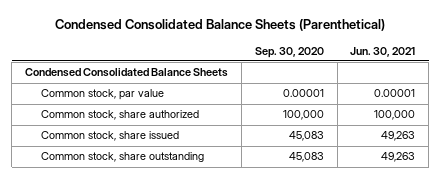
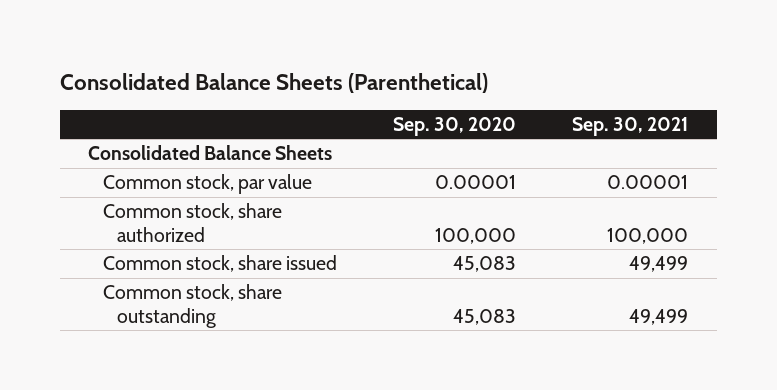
[55,19,386,32] Condensed Consolidated Balance Sheets (Parenthetical) -> [60,73,489,94] Consolidated Balance Sheets (Parenthetical)
[350,46,416,57] Jun. 30, 2021 -> none
none -> [572,116,689,136] Sep. 30, 2021
[25,68,229,78] Condensed Consolidated Balance Sheets -> [88,145,333,161] Consolidated Balance Sheets

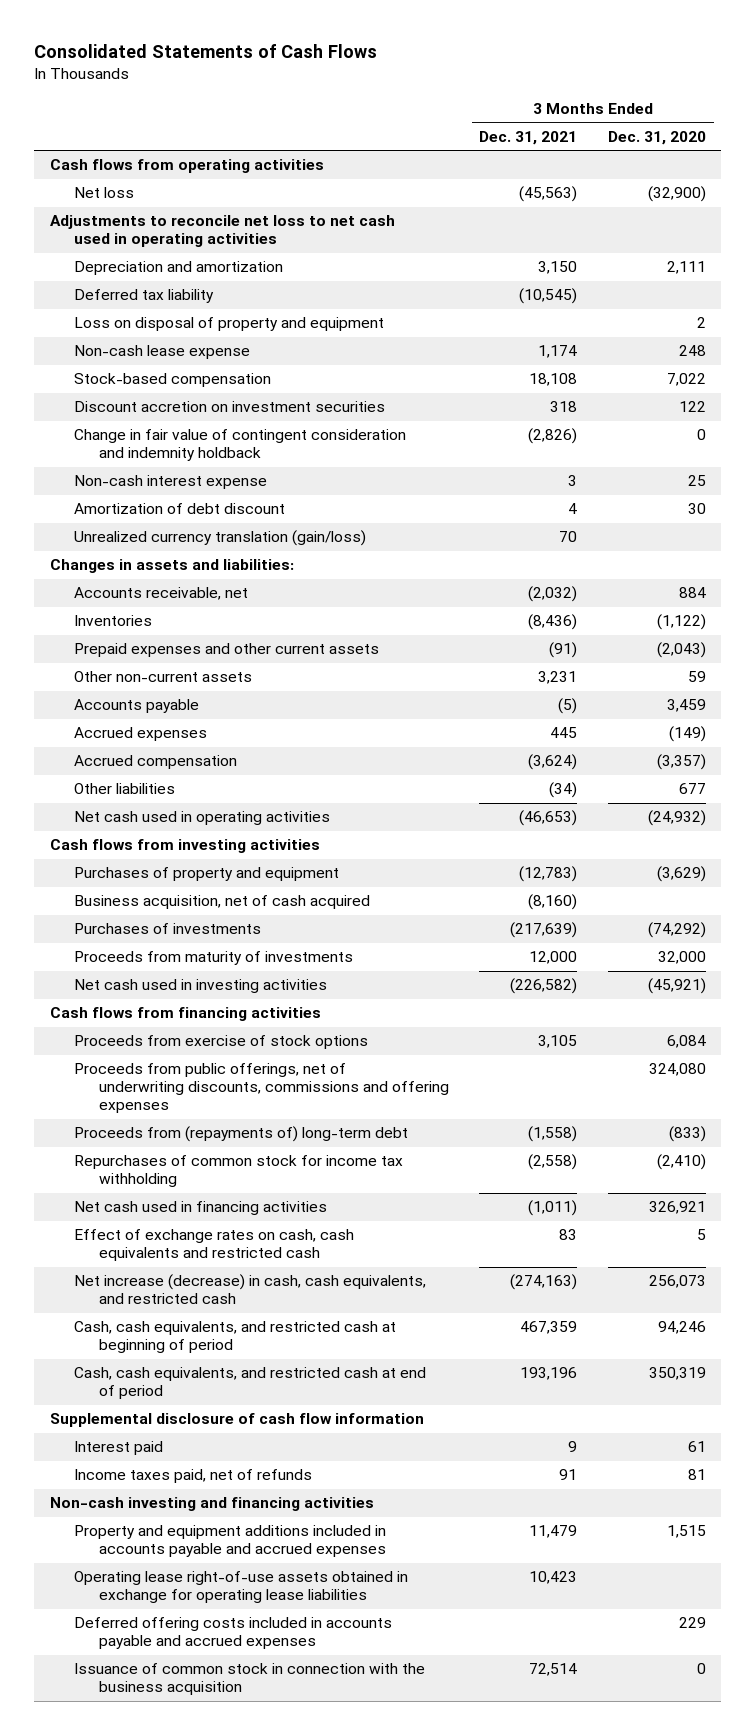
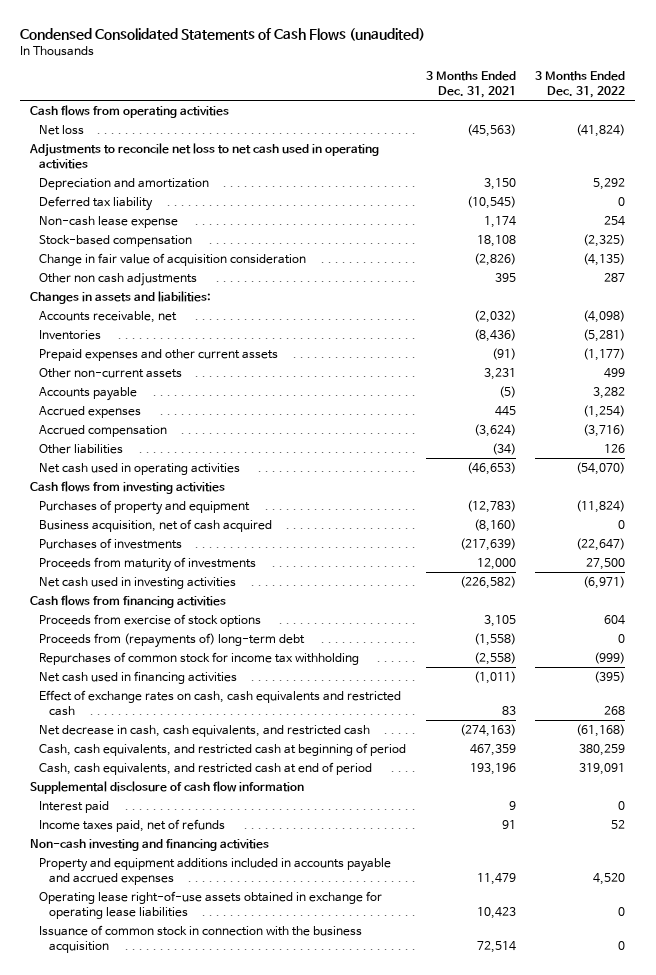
[34,44,378,59] Consolidated Statements of Cash Flows -> [20,27,426,41] Condensed Consolidated Statements of Cash Flows (unaudited)
[607,131,706,146] Dec. 31, 2020 -> none
none -> [535,71,626,99] 3 Months Ended Dec. 31, 2022
[74,317,385,332] Loss on disposal of property and equipment -> none
[74,401,386,413] Discount accretion on investment securities -> none
[74,475,268,490] Non-cash interest expense -> none
[74,503,286,515] Amortization of debt discount -> none
[74,530,367,547] Unrealized currency translation (gain/loss) -> none
[74,429,407,462] Change in fair value of contingent consideration and indemnity holdback -> [39,252,307,266] Change in fair value of acquisition consideration
none -> [39,272,198,286] Other non cash adjustments
[74,1063,449,1114] Proceeds from public offerings, net of underwriting discounts, commissions and offering expenses -> none
[74,1274,427,1305] Net increase (decrease) in cash, cash equivalents, and restricted cash -> [39,724,371,737] Net decrease in cash, cash equivalents, and restricted cash
[74,1617,393,1650] Deferred offering costs included in accounts payable and accrued expenses -> none

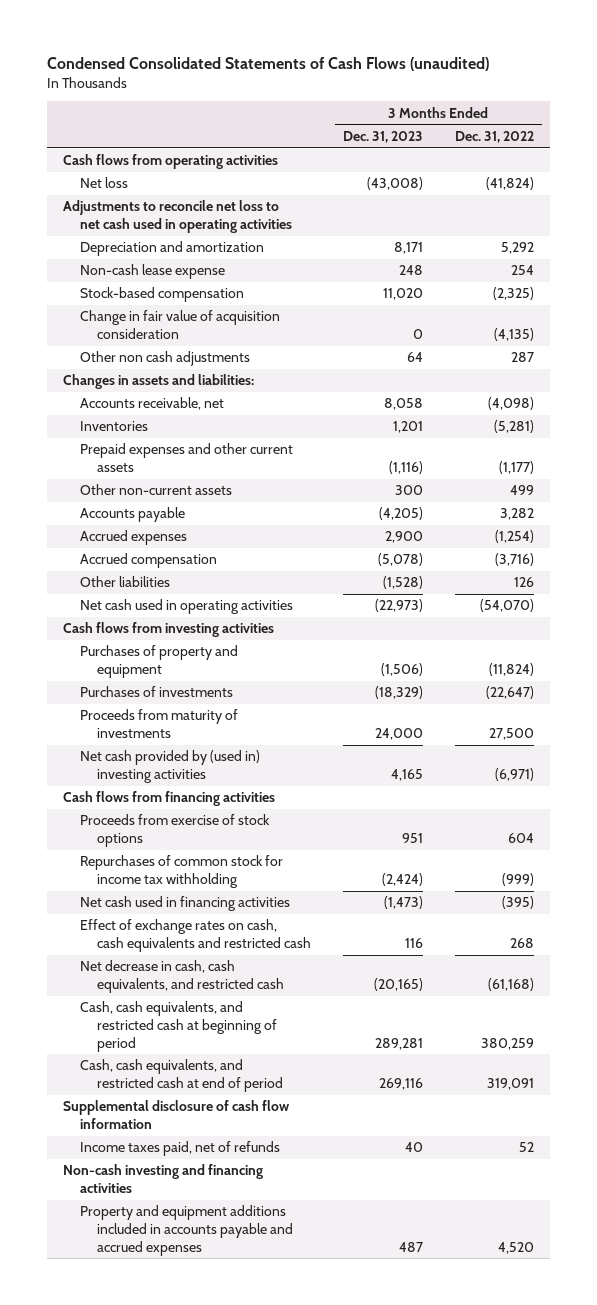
[425,71,516,99] 3 Months Ended Dec. 31, 2021 -> none
none -> [342,131,423,144] Dec. 31, 2023
[39,195,154,211] Deferred tax liability -> none
[39,518,273,532] Business acquisition, net of cash acquired -> none
[39,576,237,589] Net cash used in investing activities -> [80,750,261,784] Net cash provided by (used in) investing activities
[39,632,306,648] Proceeds from (repayments of) long-term debt -> none
[39,800,110,813] Interest paid -> none
[39,890,383,919] Operating lease right-of-use assets obtained in exchange for operating lease liabilities -> none
[39,924,363,953] Issuance of common stock in connection with the business acquisition -> none

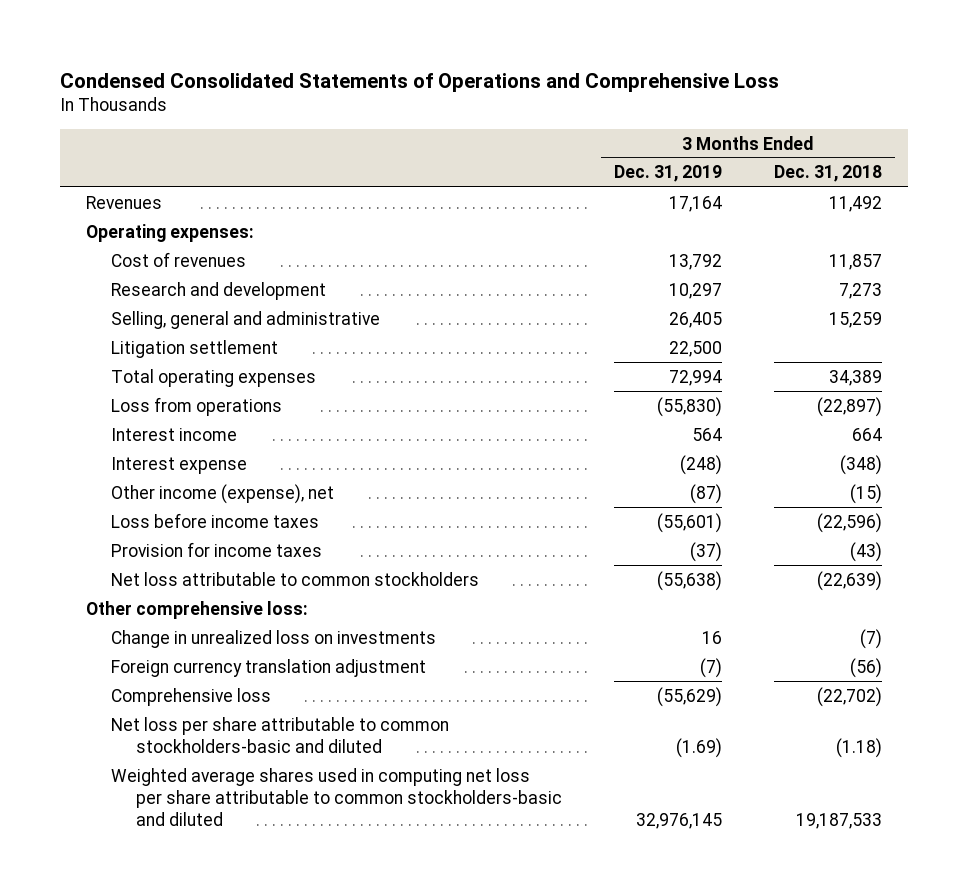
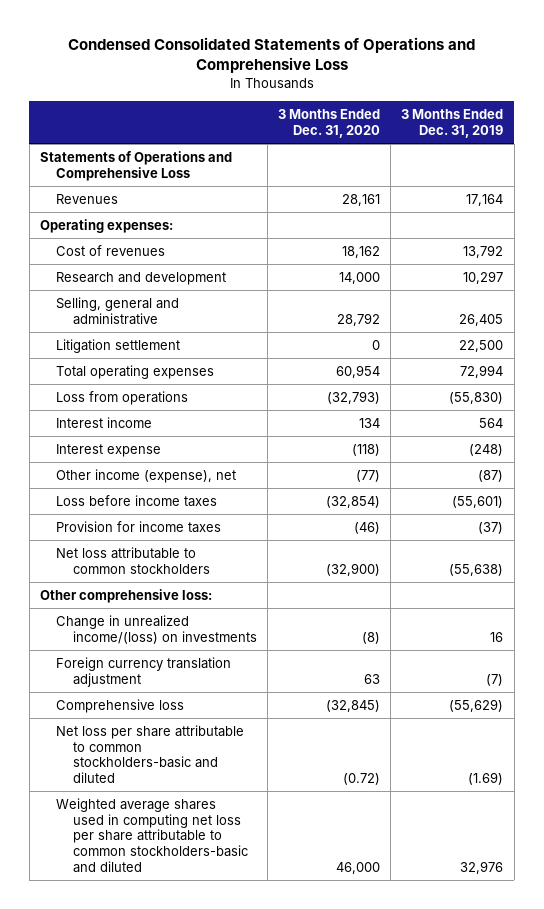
[774,165,883,183] Dec. 31, 2018 -> none
none -> [277,109,380,138] 3 Months Ended Dec. 31, 2020
none -> [40,150,233,181] Statements of Operations and Comprehensive Loss
[110,629,436,648] Change in unrealized loss on investments -> [56,614,257,644] Change in unrealized income/(loss) on investments
[635,813,722,830] 32,976,145 -> [460,860,504,874] 32,976

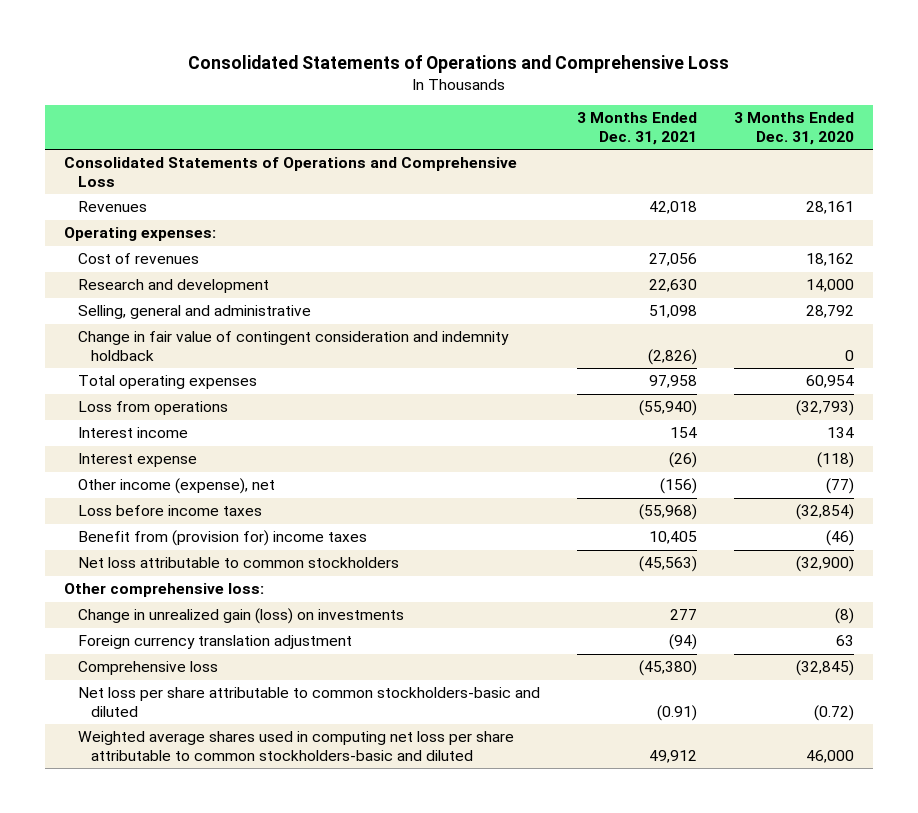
[67,36,475,74] Condensed Consolidated Statements of Operations and Comprehensive Loss -> [188,54,730,73] Consolidated Statements of Operations and Comprehensive Loss
[401,109,504,138] 3 Months Ended Dec. 31, 2019 -> none
none -> [577,112,698,145] 3 Months Ended Dec. 31, 2021
[40,150,233,181] Statements of Operations and Comprehensive Loss -> [63,157,517,187] Consolidated Statements of Operations and Comprehensive Loss
[56,338,181,353] Litigation settlement -> none
none -> [77,331,509,361] Change in fair value of contingent consideration and indemnity holdback
[56,520,222,533] Provision for income taxes -> [77,530,367,547] Benefit from (provision for) income taxes
[56,614,257,644] Change in unrealized income/(loss) on investments -> [77,608,404,625] Change in unrealized gain (loss) on investments

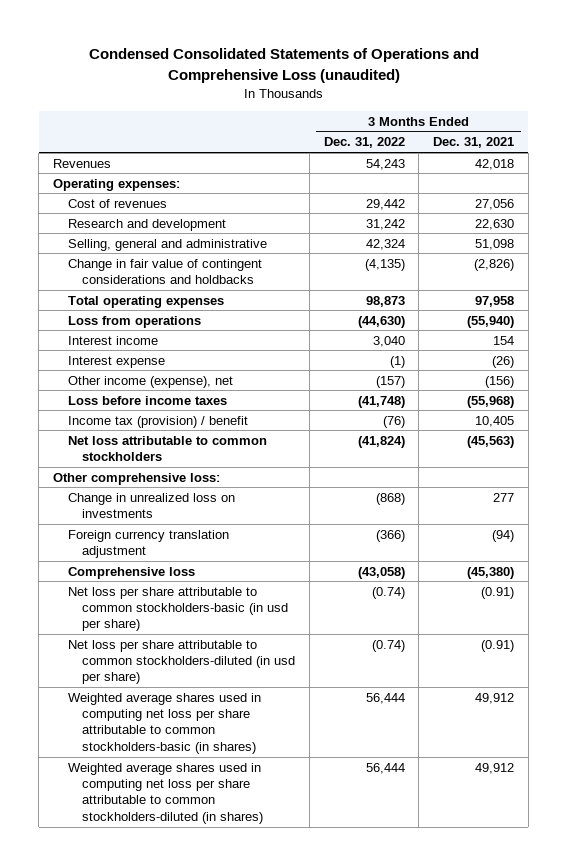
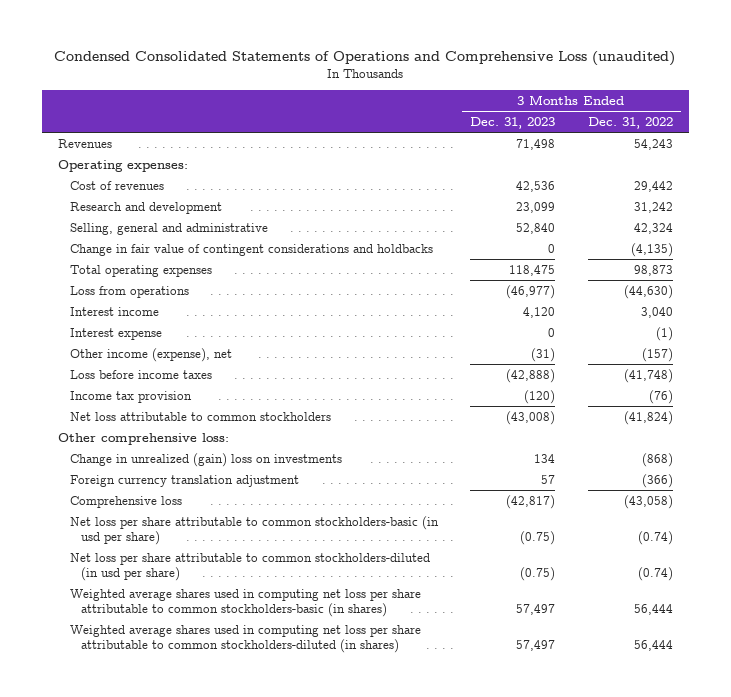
[433,137,515,149] Dec. 31, 2021 -> none
none -> [470,117,556,130] Dec. 31, 2023
[67,415,248,428] Income tax (provision) / benefit -> [69,390,192,403] Income tax provision
[67,492,235,519] Change in unrealized loss on investments -> [69,452,342,467] Change in unrealized (gain) loss on investments

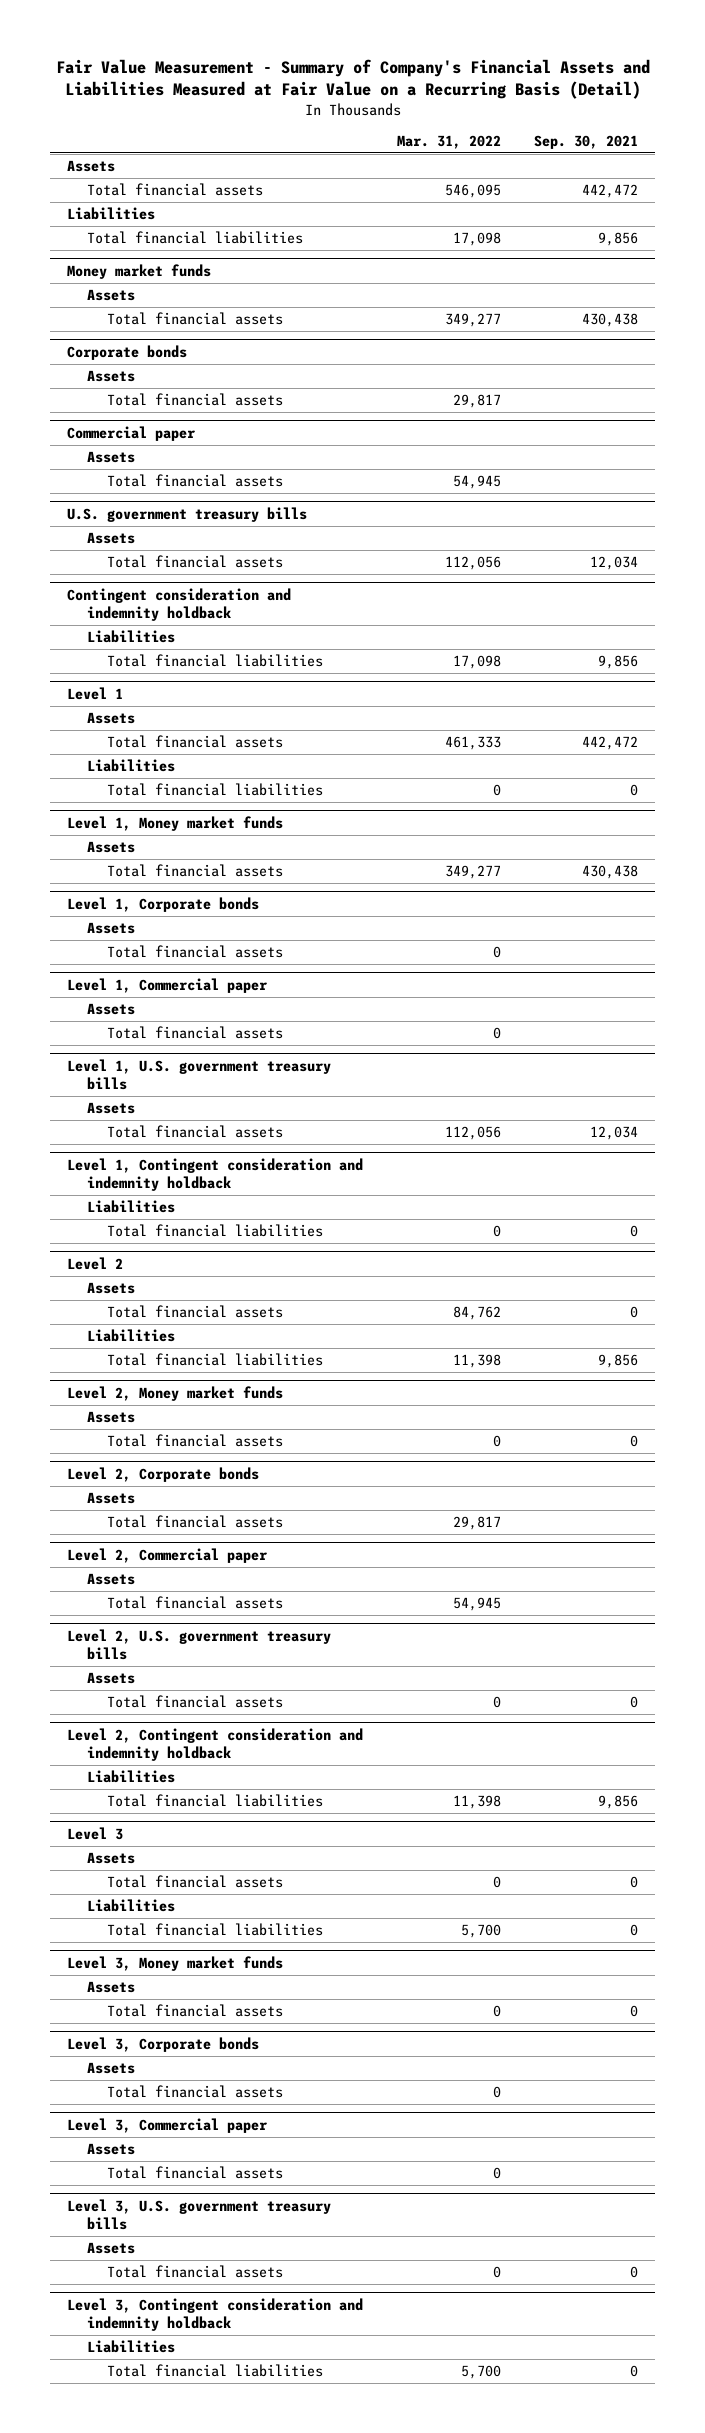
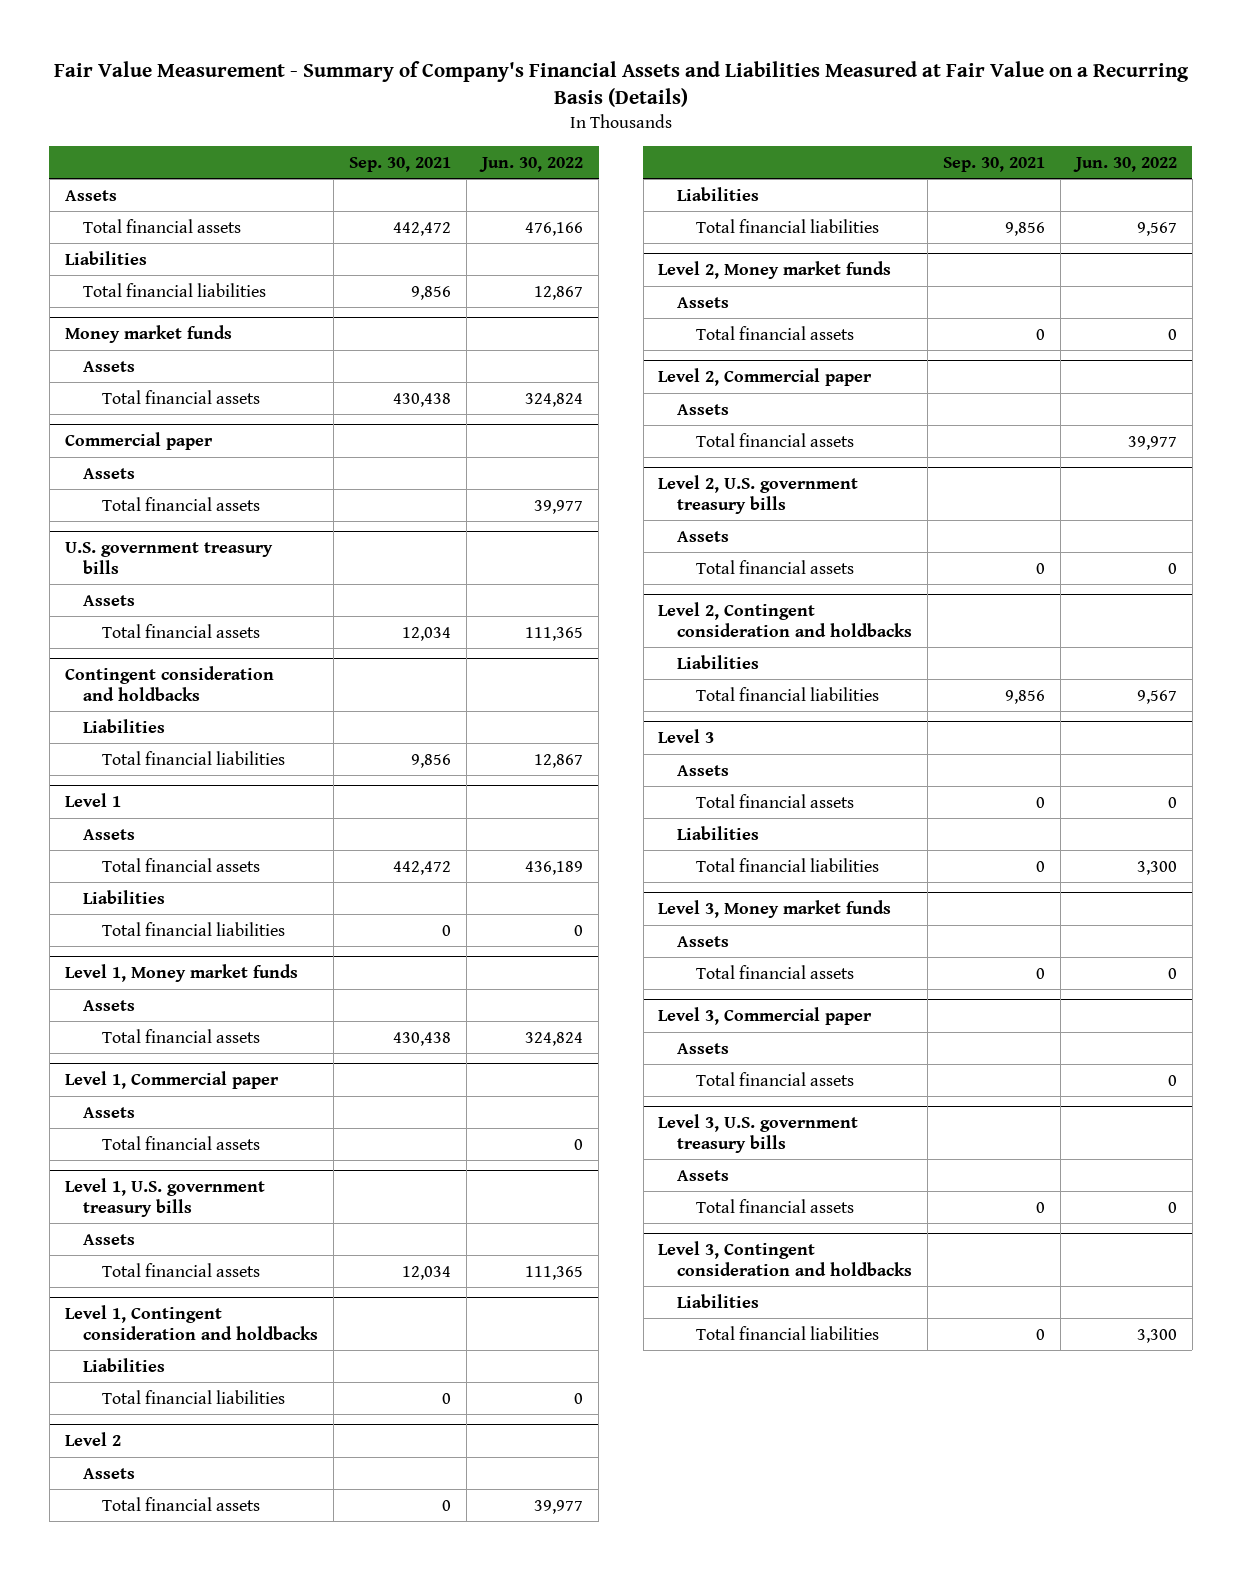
[55,58,650,100] Fair Value Measurement - Summary of Company's Financial Assets and Liabilities Measured at Fair Value on a Recurring Basis (Detail) -> [53,60,1189,108] Fair Value Measurement - Summary of Company's Financial Assets and Liabilities Measured at Fair Value on a Recurring Basis (Details)
[396,135,501,150] Mar. 31, 2022 -> none
none -> [479,156,584,172] Jun. 30, 2022
[67,344,188,360] Corporate bonds -> none
[87,370,136,383] Assets -> none
[107,393,284,407] Total financial assets -> none
[67,587,292,621] Contingent consideration and indemnity holdback -> [64,666,274,701] Contingent consideration and holdbacks
[67,896,260,912] Level 1, Corporate bonds -> none
[87,922,136,935] Assets -> none
[107,945,284,959] Total financial assets -> none
[67,1157,364,1191] Level 1, Contingent consideration and indemnity holdback -> [64,1305,319,1340] Level 1, Contingent consideration and holdbacks
[67,1466,260,1482] Level 2, Corporate bonds -> none
[87,1492,136,1505] Assets -> none
[107,1515,284,1529] Total financial assets -> none
[67,1727,364,1761] Level 2, Contingent consideration and indemnity holdback -> [658,602,913,637] Level 2, Contingent consideration and holdbacks
[67,2036,260,2052] Level 3, Corporate bonds -> none
[87,2062,136,2075] Assets -> none
[107,2085,284,2099] Total financial assets -> none
[67,2297,364,2331] Level 3, Contingent consideration and indemnity holdback -> [658,1241,913,1276] Level 3, Contingent consideration and holdbacks

